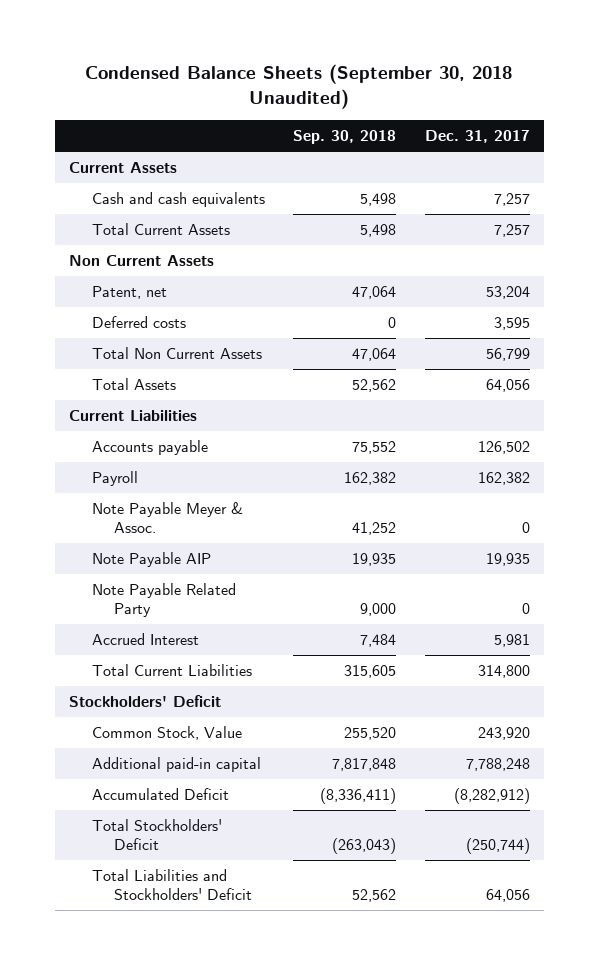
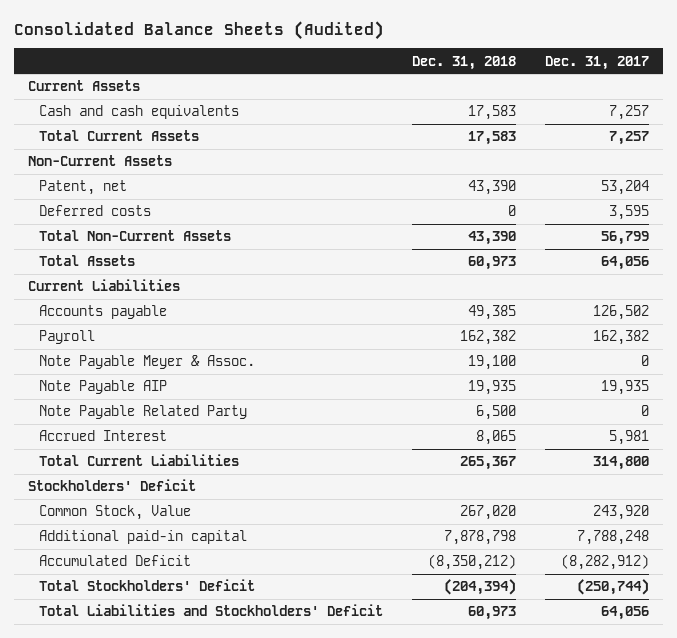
[85,64,513,110] Condensed Balance Sheets (September 30, 2018 Unaudited) -> [13,20,384,40] Consolidated Balance Sheets (Audited)
[293,130,397,145] Sep. 30, 2018 -> none
none -> [411,55,516,70] Dec. 31, 2018
[69,255,215,267] Non Current Assets -> [28,155,173,167] Non-Current Assets
[91,347,262,360] Total Non Current Assets -> [38,230,231,242] Total Non-Current Assets

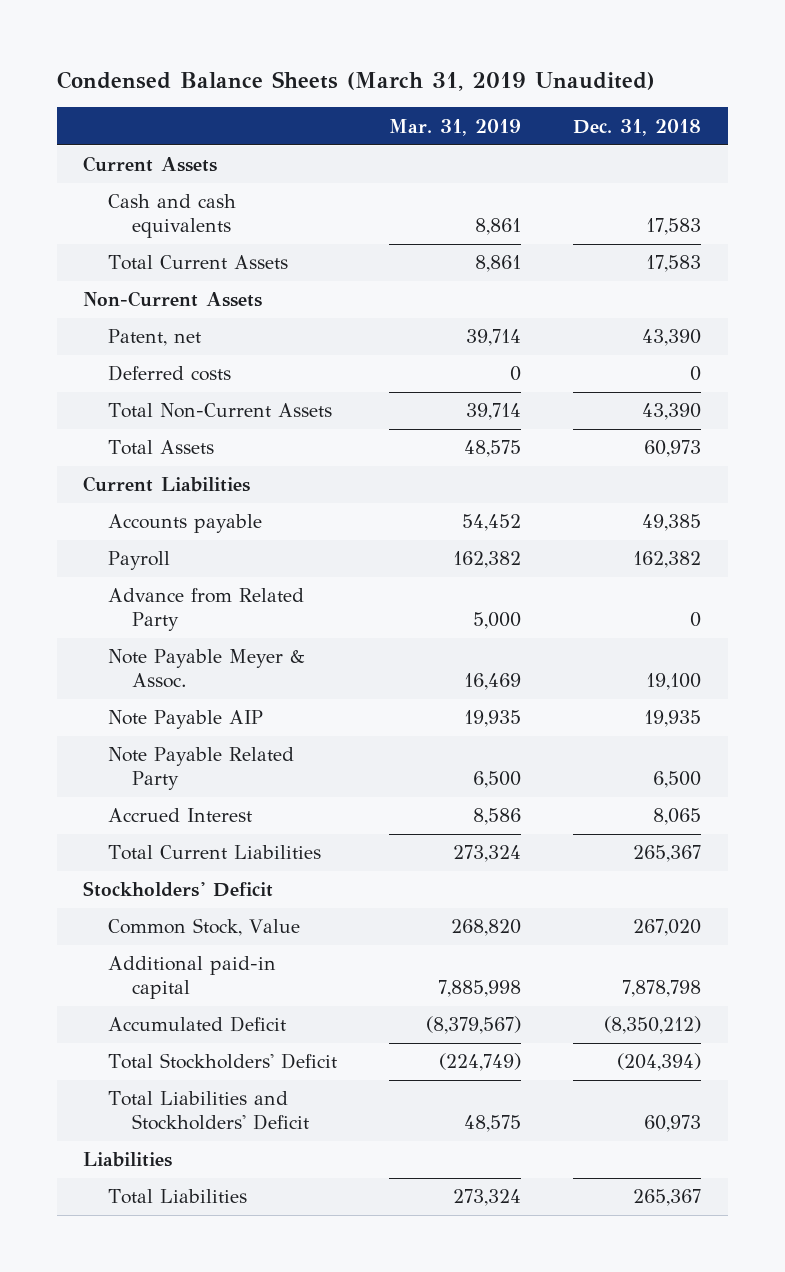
[13,20,384,40] Consolidated Balance Sheets (Audited) -> [57,70,656,91] Condensed Balance Sheets (March 31, 2019 Unaudited)
[544,55,649,70] Dec. 31, 2017 -> none
none -> [389,118,522,136] Mar. 31, 2019
none -> [107,588,304,632] Advance from Related Party
none -> [83,1152,173,1168] Liabilities
none -> [107,1189,247,1205] Total Liabilities

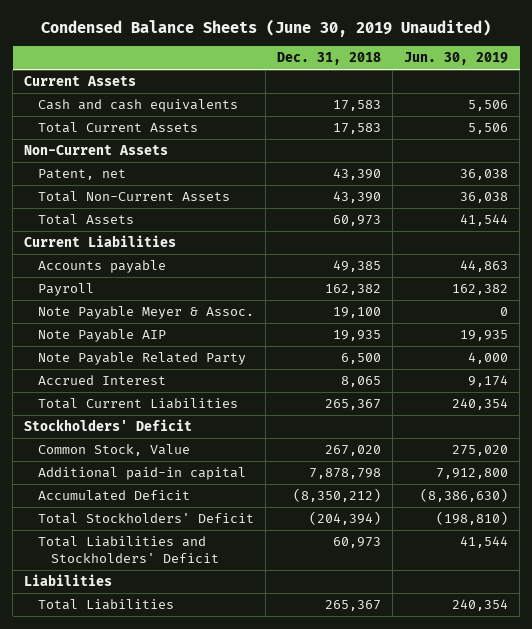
[57,70,656,91] Condensed Balance Sheets (March 31, 2019 Unaudited) -> [41,18,492,37] Condensed Balance Sheets (June 30, 2019 Unaudited)
[389,118,522,136] Mar. 31, 2019 -> none
none -> [403,51,508,65] Jun. 30, 2019
[107,365,231,382] Deferred costs -> none
[107,588,304,632] Advance from Related Party -> none

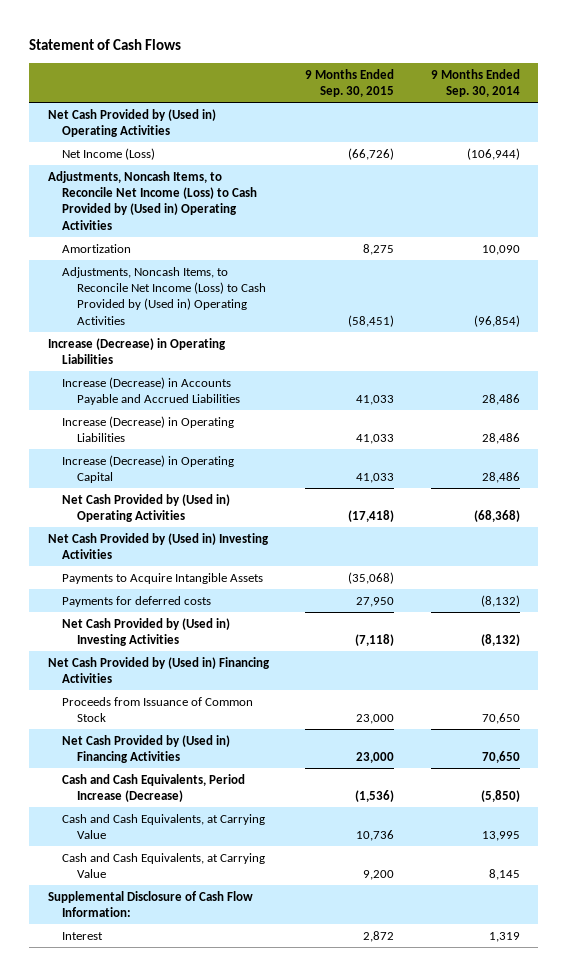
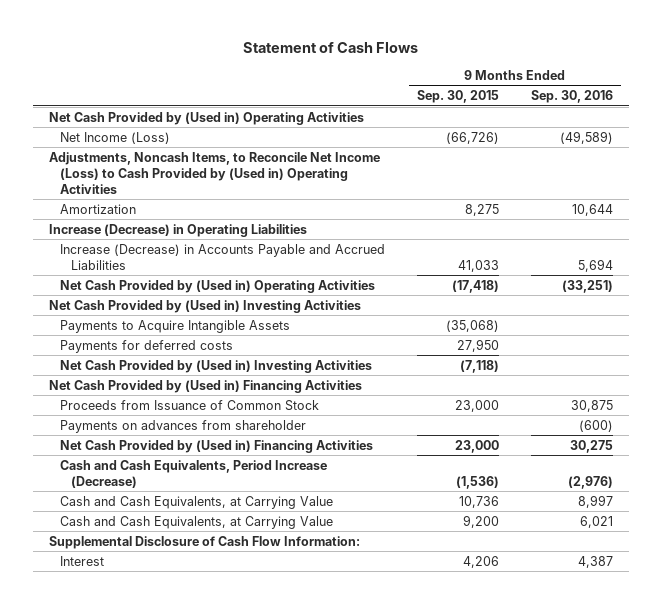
[431,68,521,98] 9 Months Ended Sep. 30, 2014 -> none
none -> [530,90,613,104] Sep. 30, 2016
[62,266,266,325] Adjustments, Noncash Items, to Reconcile Net Income (Loss) to Cash Provided by (Used in) Operating Activities -> none
[62,415,235,442] Increase (Decrease) in Operating Liabilities -> none
[62,454,235,483] Increase (Decrease) in Operating Capital -> none
none -> [60,419,307,433] Payments on advances from shareholder
[363,930,395,942] 2,872 -> [462,555,499,568] 4,206

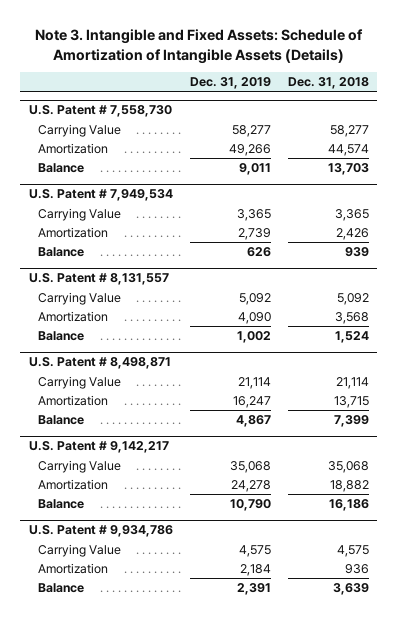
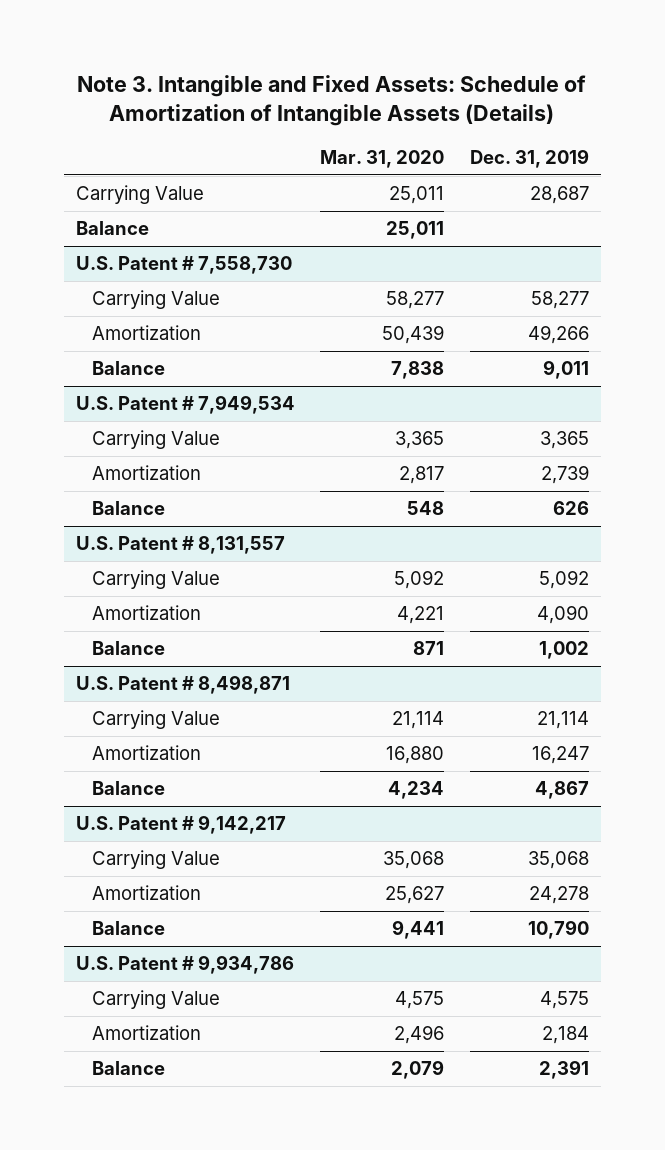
[287,77,369,90] Dec. 31, 2018 -> none
none -> [320,150,445,169] Mar. 31, 2020
none -> [76,185,205,205] Carrying Value
none -> [76,221,150,236] Balance

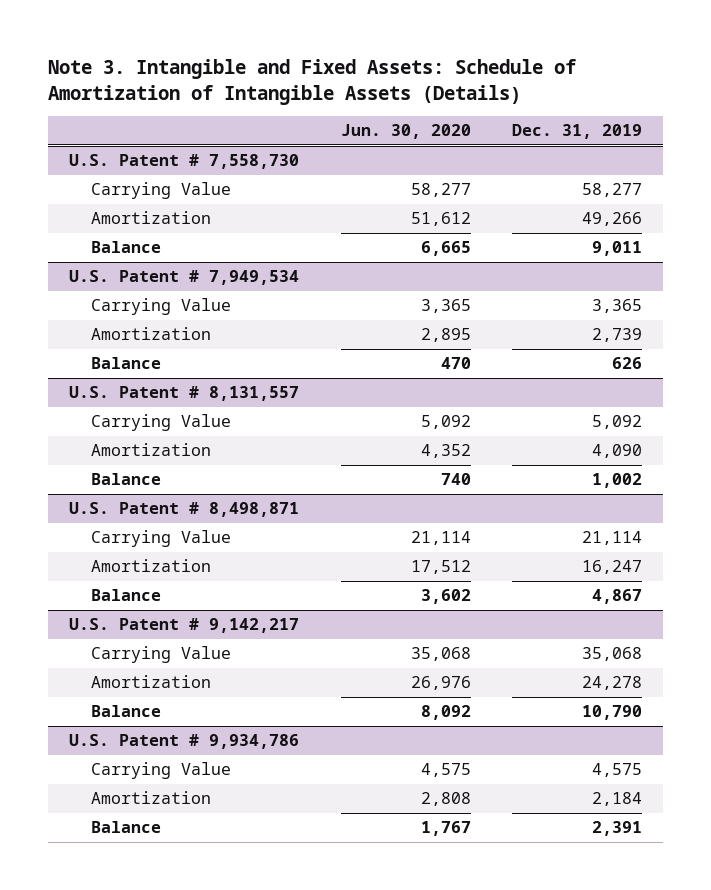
[320,150,445,169] Mar. 31, 2020 -> none
none -> [340,124,471,140] Jun. 30, 2020
[76,185,205,205] Carrying Value -> none
[76,221,150,236] Balance -> none

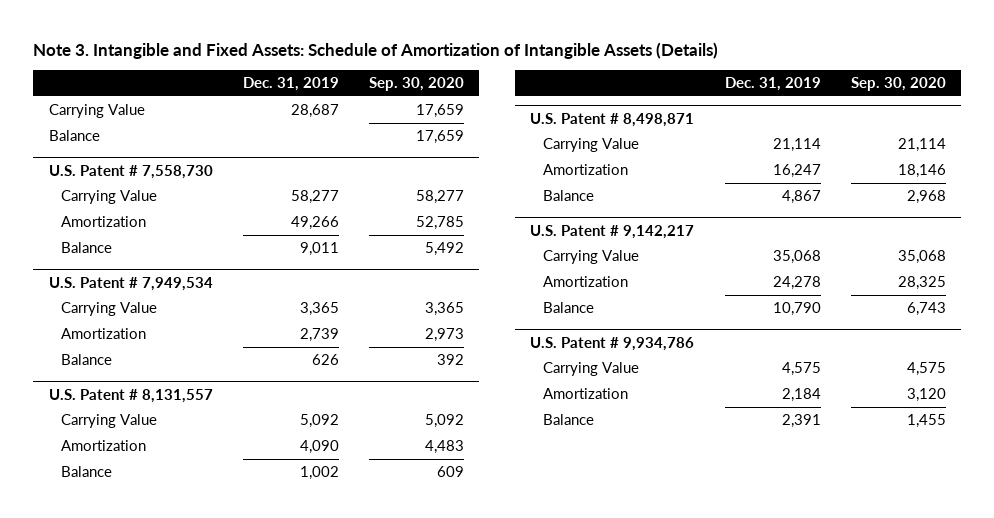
[340,124,471,140] Jun. 30, 2020 -> none
none -> [368,77,464,92] Sep. 30, 2020
none -> [48,104,145,119] Carrying Value
none -> [48,130,100,142] Balance

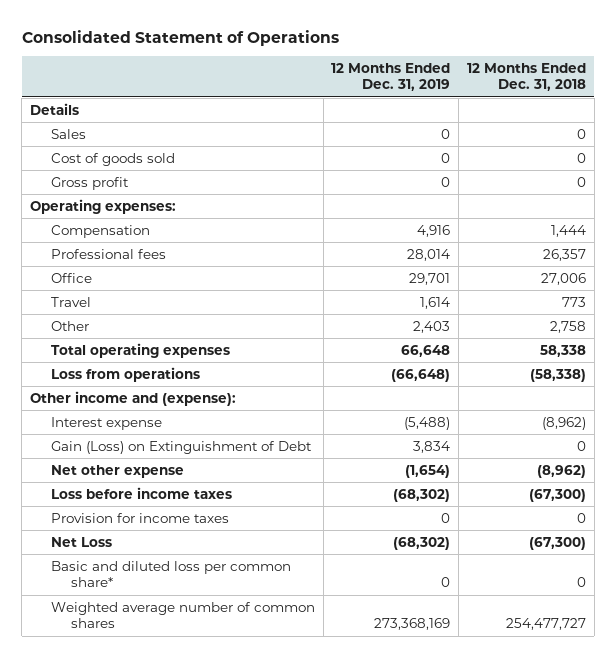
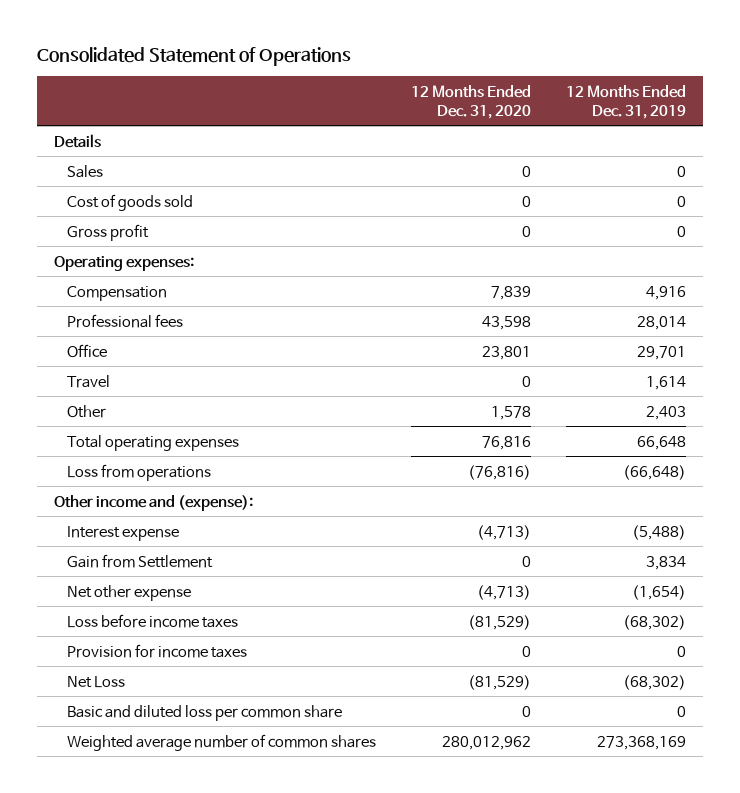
[467,62,587,92] 12 Months Ended Dec. 31, 2018 -> none
none -> [411,84,532,119] 12 Months Ended Dec. 31, 2020
[50,440,312,454] Gain (Loss) on Extinguishment of Debt -> [67,553,214,568] Gain from Settlement
[50,560,291,588] Basic and diluted loss per common share* -> [67,704,343,721] Basic and diluted loss per common share

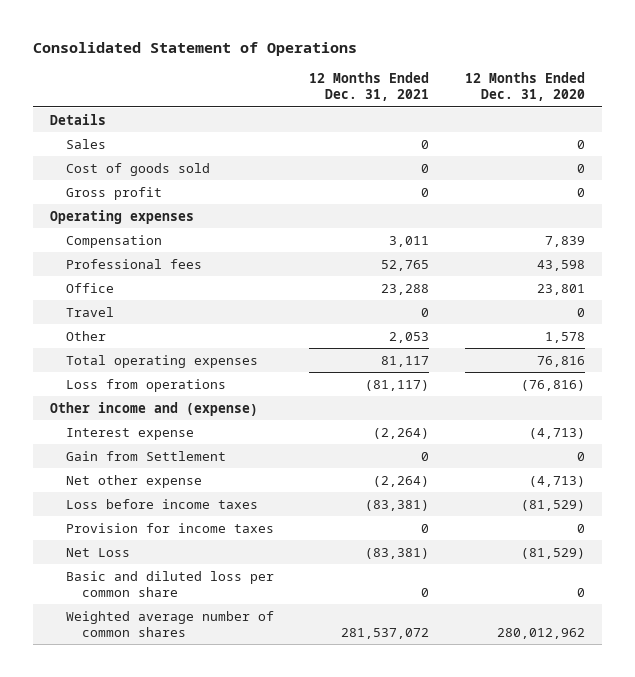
[565,84,686,119] 12 Months Ended Dec. 31, 2019 -> none
none -> [309,72,430,102] 12 Months Ended Dec. 31, 2021
[54,255,195,271] Operating expenses: -> [50,209,195,224] Operating expenses
[54,494,254,511] Other income and (expense): -> [50,401,259,416] Other income and (expense)

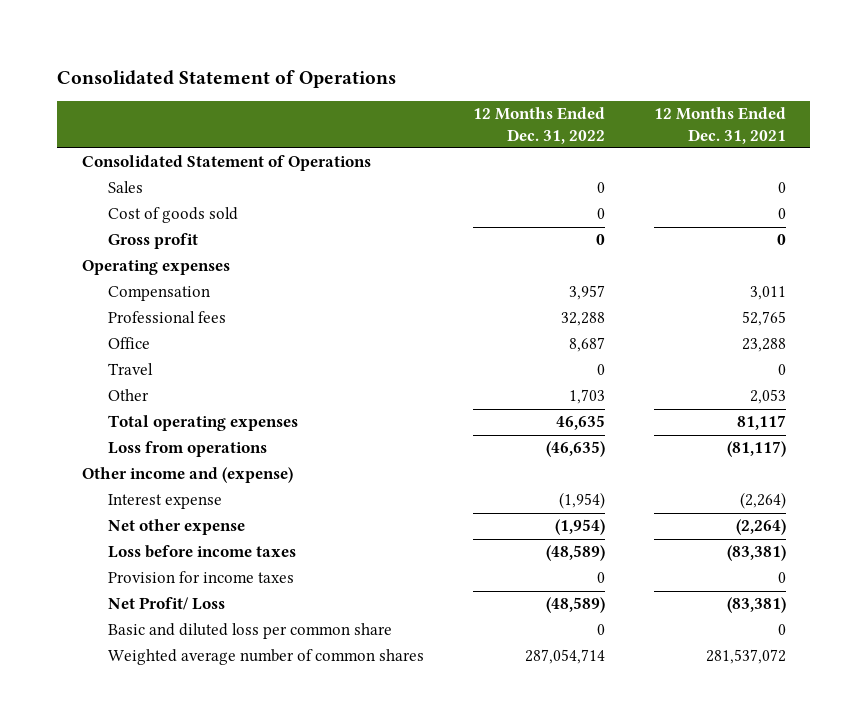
[464,72,585,102] 12 Months Ended Dec. 31, 2020 -> none
none -> [472,107,605,144] 12 Months Ended Dec. 31, 2022
[50,113,107,125] Details -> none
none -> [81,155,371,172] Consolidated Statement of Operations
[66,450,227,461] Gain from Settlement -> none
[66,547,131,557] Net Loss -> [107,597,225,611] Net Profit/ Loss

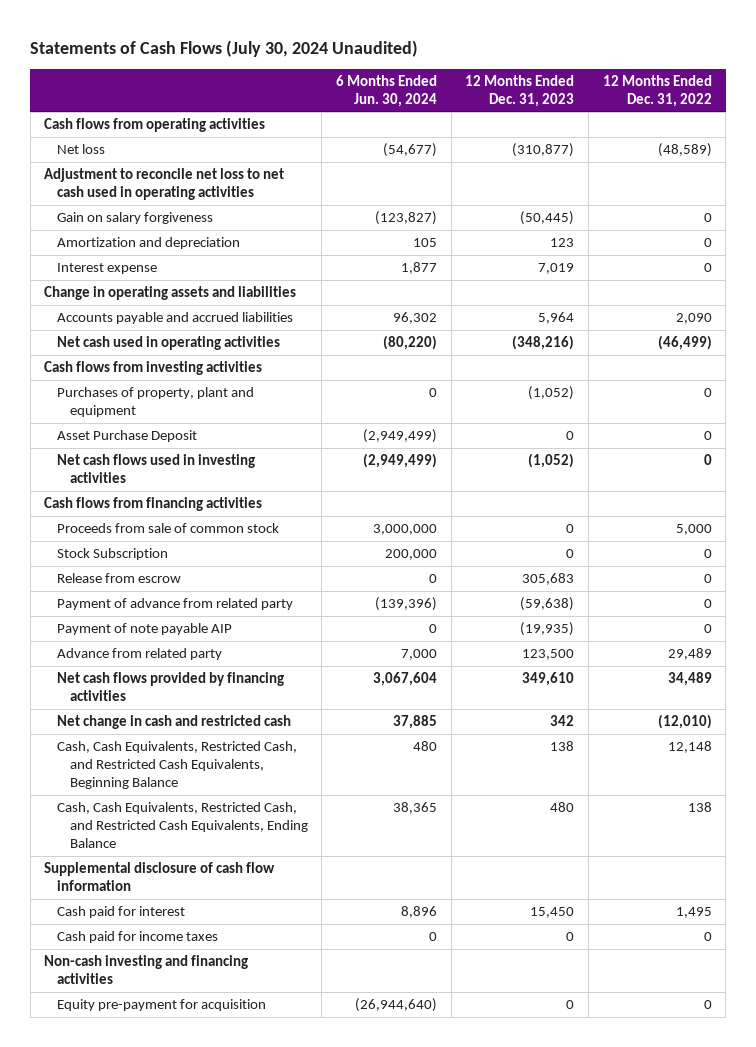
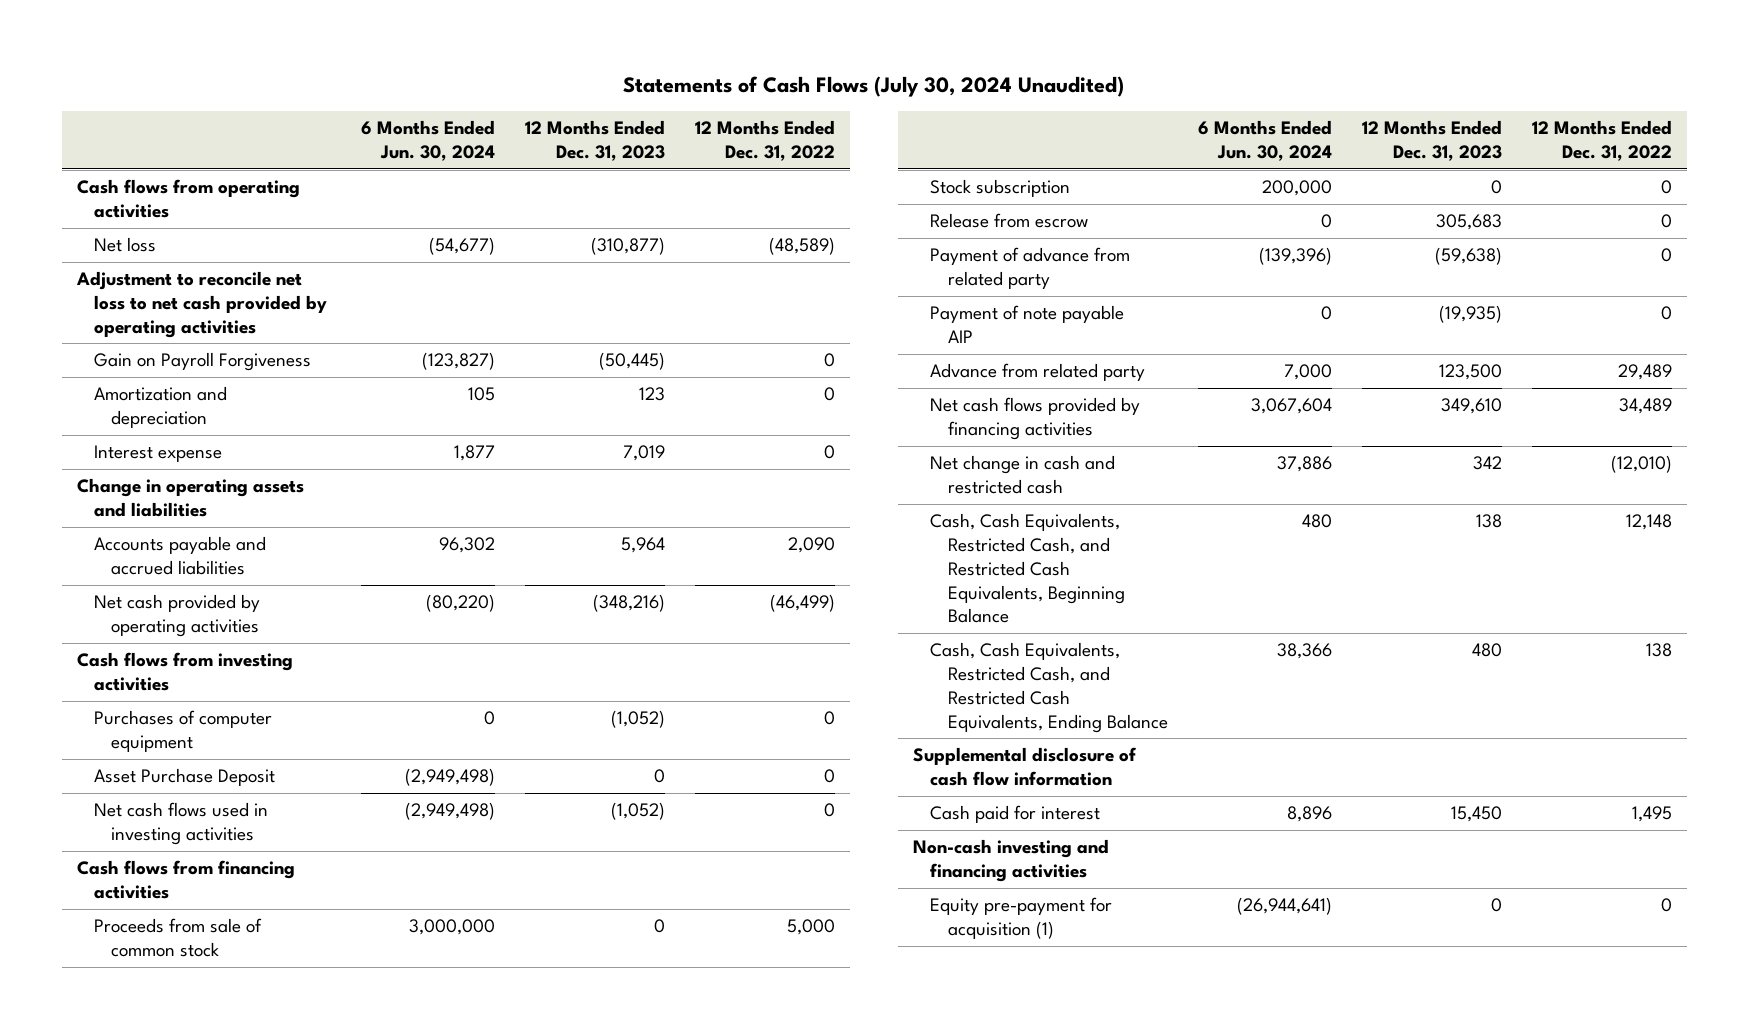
[44,168,285,201] Adjustment to reconcile net loss to net cash used in operating activities -> [76,271,328,338] Adjustment to reconcile net loss to net cash provided by operating activities
[57,212,214,225] Gain on salary forgiveness -> [94,352,312,372] Gain on Payroll Forgiveness
[57,336,281,351] Net cash used in operating activities -> [94,594,261,638] Net cash provided by operating activities
[57,387,255,418] Purchases of property, plant and equipment -> [94,710,273,753] Purchases of computer equipment
[362,429,437,444] (2,949,499) -> [405,768,496,787] (2,949,498)
[362,453,437,469] (2,949,499) -> [405,802,496,821] (2,949,498)
[57,548,169,561] Stock Subscription -> [930,179,1071,198] Stock subscription
[392,715,437,730] 37,885 -> [1276,456,1332,473] 37,886
[392,802,437,815] 38,365 -> [1276,643,1332,660] 38,366
[57,931,219,944] Cash paid for income taxes -> none
[57,999,267,1012] Equity pre-payment for acquisition -> [930,897,1113,940] Equity pre-payment for acquisition (1)
[354,998,437,1013] (26,944,640) -> [1236,897,1332,916] (26,944,641)

